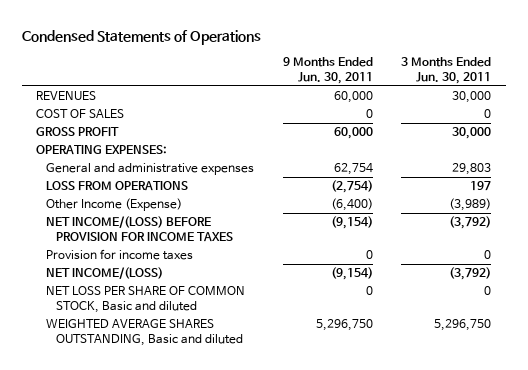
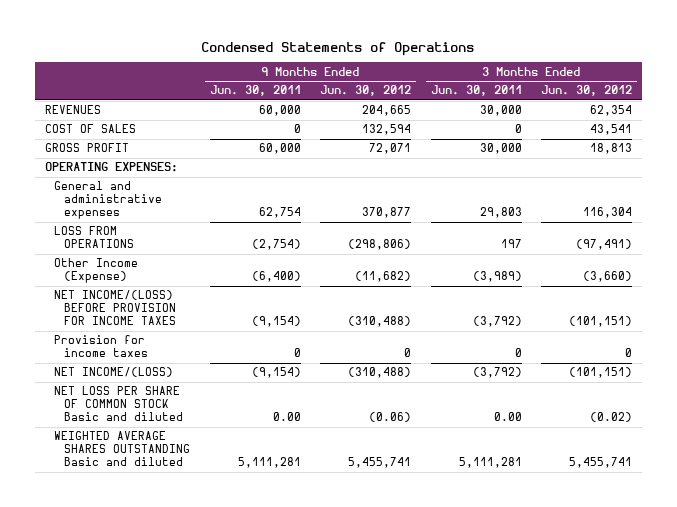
none -> [320,85,412,97] Jun. 30, 2012
none -> [541,85,633,97] Jun. 30, 2012
[46,286,246,314] NET LOSS PER SHARE OF COMMON STOCK, Basic and diluted -> [54,386,184,422] NET LOSS PER SHARE OF COMMON STOCK Basic and diluted
[365,286,373,296] 0 -> [272,412,301,422] 0.00
[484,286,492,296] 0 -> [493,412,522,422] 0.00
[46,319,244,347] WEIGHTED AVERAGE SHARES OUTSTANDING, Basic and diluted -> [54,431,191,467] WEIGHTED AVERAGE SHARES OUTSTANDING Basic and diluted
[315,319,373,332] 5,296,750 -> [237,457,301,469] 5,111,281
[434,319,492,332] 5,296,750 -> [458,457,522,469] 5,111,281

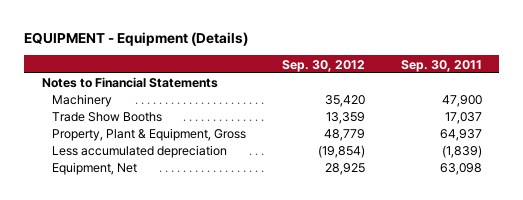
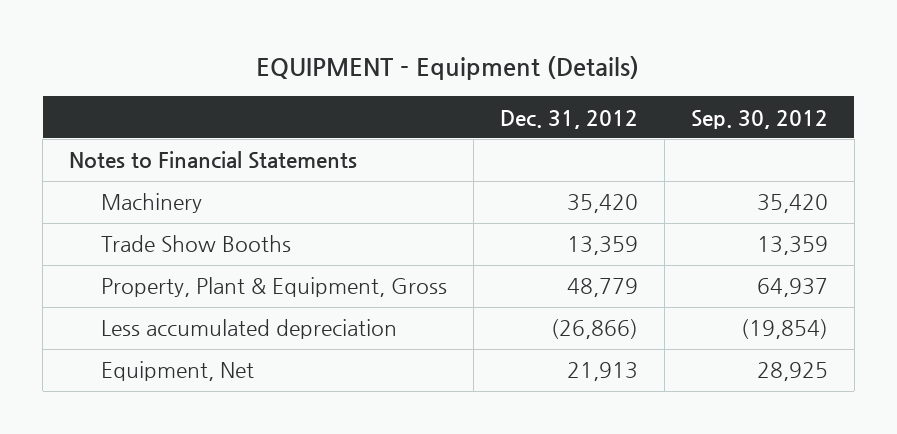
[400,59,482,72] Sep. 30, 2011 -> none
none -> [500,109,639,129] Dec. 31, 2012
[323,129,365,142] 48,779 -> [756,278,828,298] 64,937

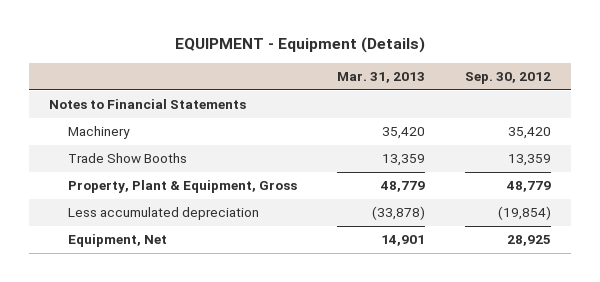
[500,109,639,129] Dec. 31, 2012 -> none
none -> [337,72,426,84] Mar. 31, 2013
[756,278,828,298] 64,937 -> [506,181,552,193] 48,779

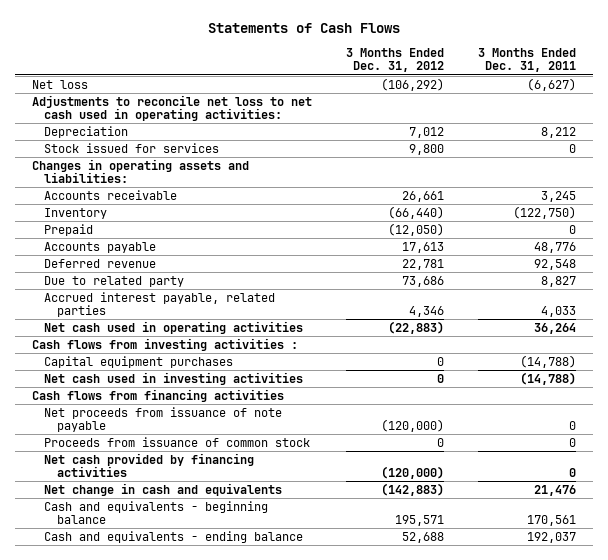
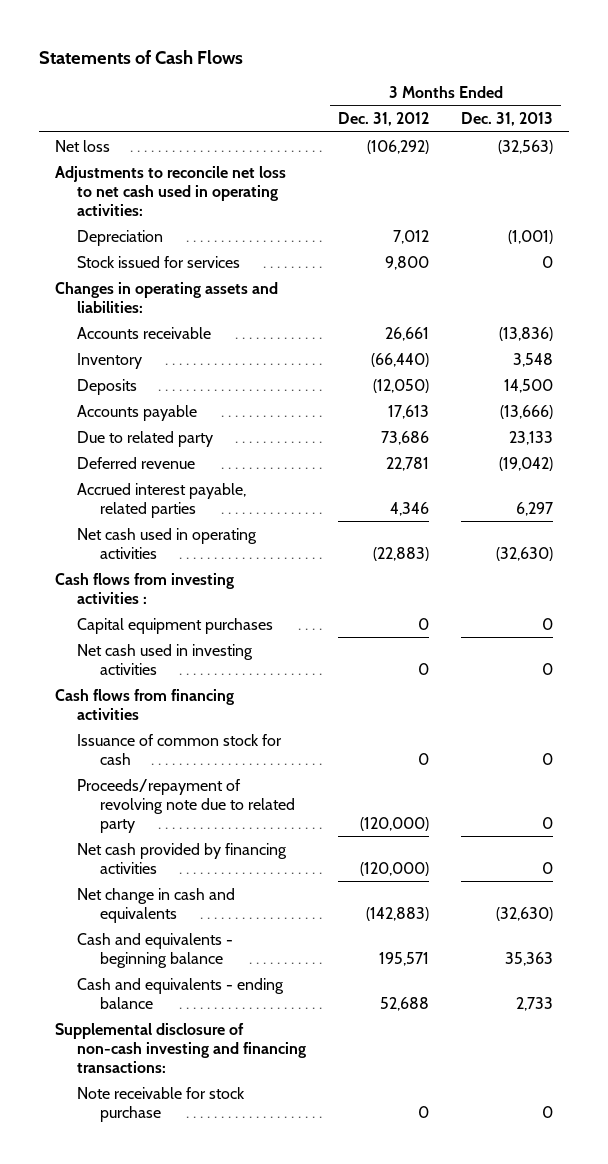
[478,47,577,73] 3 Months Ended Dec. 31, 2011 -> none
none -> [461,112,554,127] Dec. 31, 2013
[44,223,94,236] Prepaid -> [77,378,138,395] Deposits
[44,258,157,268] Deferred revenue -> [77,456,196,469] Deferred revenue
[44,406,283,433] Net proceeds from issuance of note payable -> none
[44,436,311,447] Proceeds from issuance of common stock -> [77,733,283,765] Issuance of common stock for cash
none -> [77,778,296,833] Proceeds/repayment of revolving note due to related party
none -> [54,1022,307,1073] Supplemental disclosure of non-cash investing and financing transactions:
none -> [77,1086,246,1122] Note receivable for stock purchase

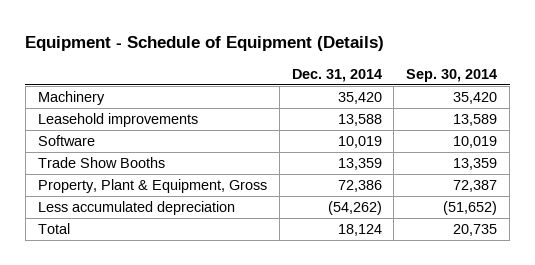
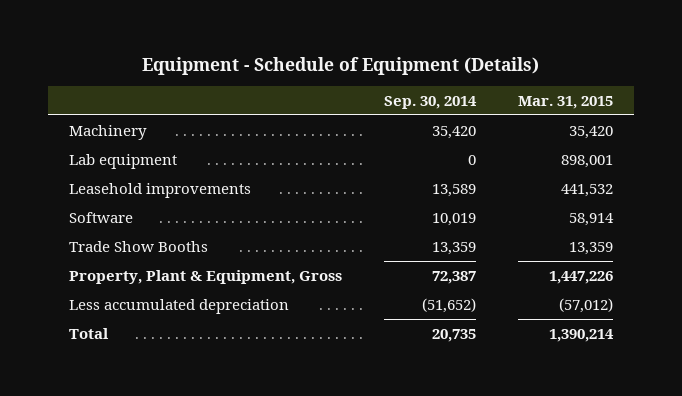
[291,68,382,82] Dec. 31, 2014 -> none
none -> [518,95,614,109] Mar. 31, 2015
none -> [68,153,177,169] Lab equipment

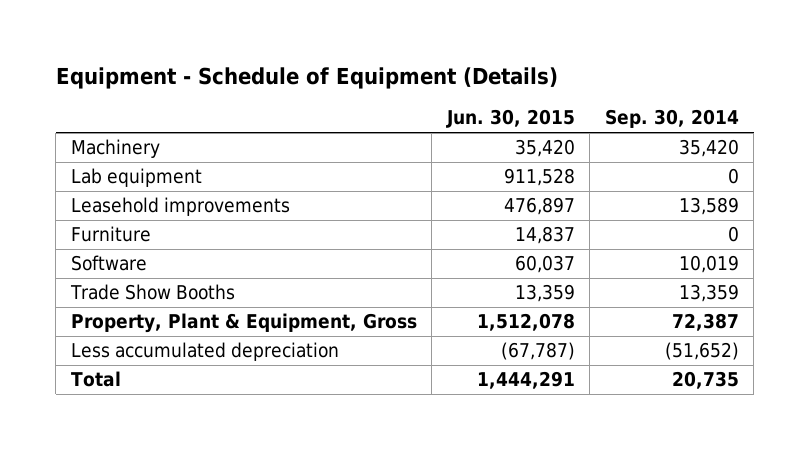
[518,95,614,109] Mar. 31, 2015 -> none
none -> [445,109,575,129] Jun. 30, 2015
none -> [70,226,151,243] Furniture

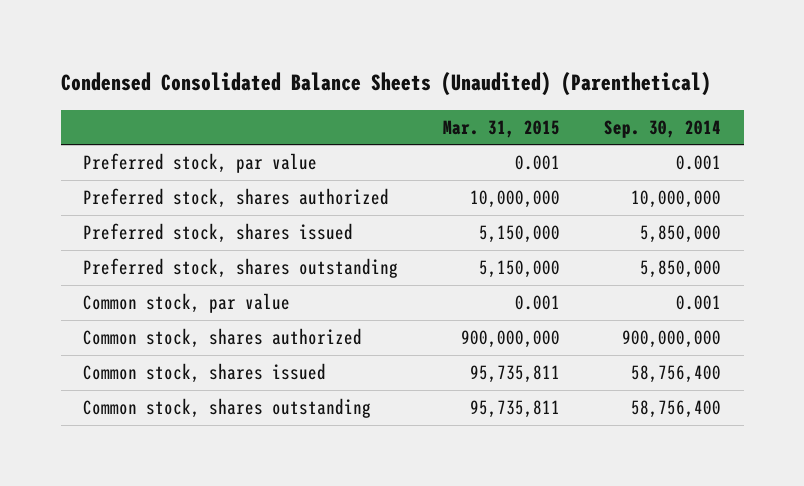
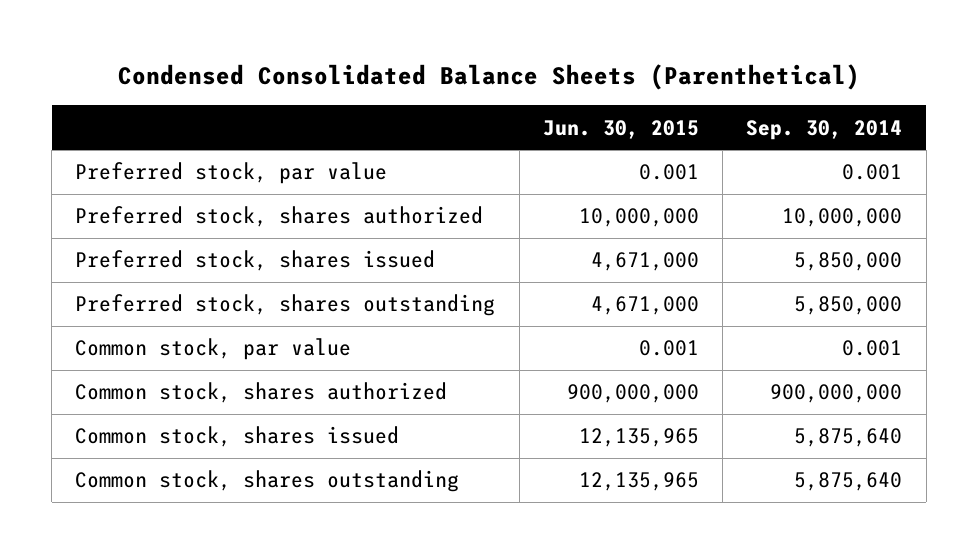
[60,72,711,97] Condensed Consolidated Balance Sheets (Unaudited) (Parenthetical) -> [117,64,860,91] Condensed Consolidated Balance Sheets (Parenthetical)
[442,119,560,138] Mar. 31, 2015 -> none
none -> [542,119,699,139] Jun. 30, 2015
[631,365,722,384] 58,756,400 -> [794,428,903,448] 5,875,640
[631,400,722,419] 58,756,400 -> [794,472,903,492] 5,875,640

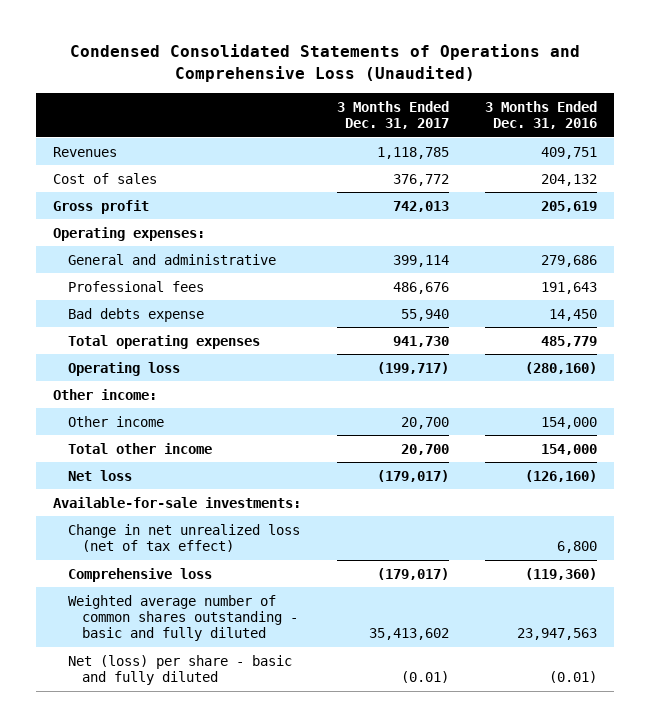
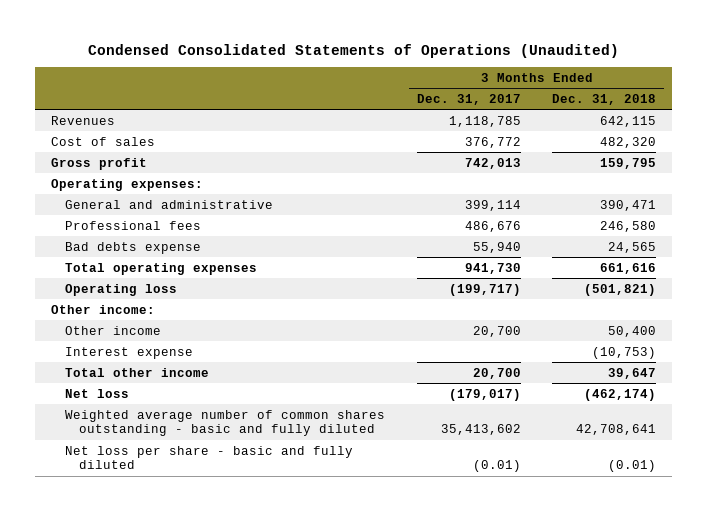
[69,44,580,83] Condensed Consolidated Statements of Operations and Comprehensive Loss (Unaudited) -> [87,43,619,58] Condensed Consolidated Statements of Operations (Unaudited)
[484,101,597,130] 3 Months Ended Dec. 31, 2016 -> none
none -> [552,94,657,106] Dec. 31, 2018
none -> [64,346,193,359] Interest expense
[53,496,302,508] Available-for-sale investments: -> none
[67,523,300,553] Change in net unrealized loss (net of tax effect) -> none
[67,567,212,582] Comprehensive loss -> none
[67,654,292,686] Net (loss) per share - basic and fully diluted -> [64,445,353,470] Net loss per share - basic and fully diluted

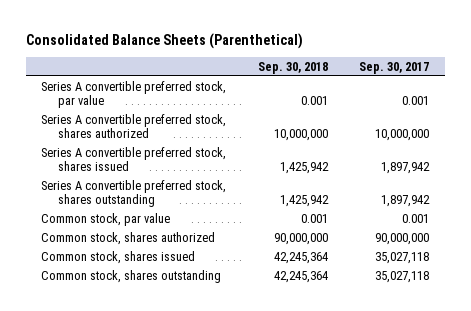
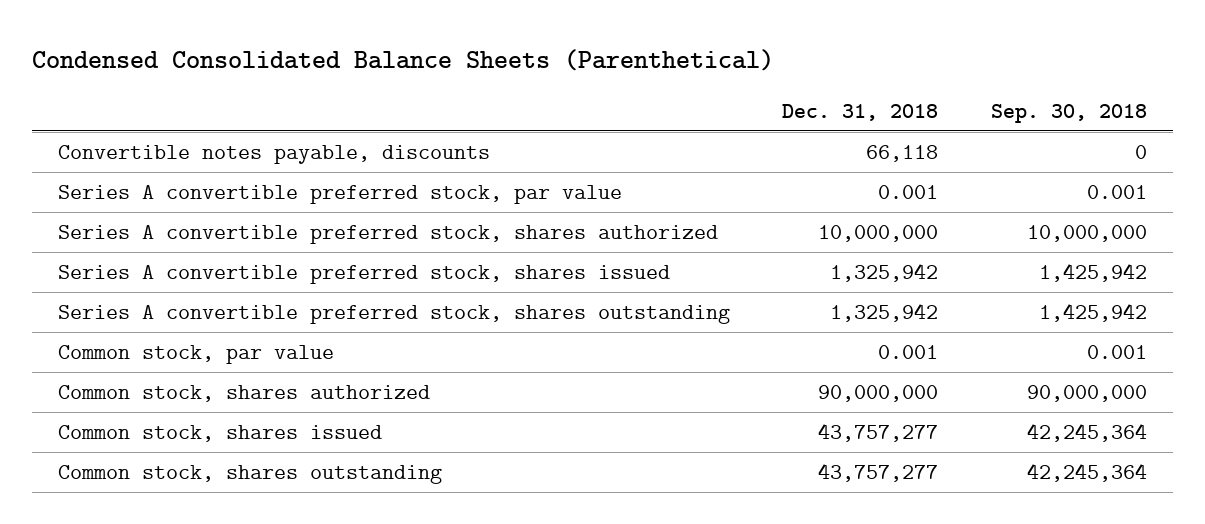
[25,32,303,49] Consolidated Balance Sheets (Parenthetical) -> [32,48,775,71] Condensed Consolidated Balance Sheets (Parenthetical)
[359,61,430,74] Sep. 30, 2017 -> none
none -> [782,103,939,121] Dec. 31, 2018
none -> [58,144,491,164] Convertible notes payable, discounts

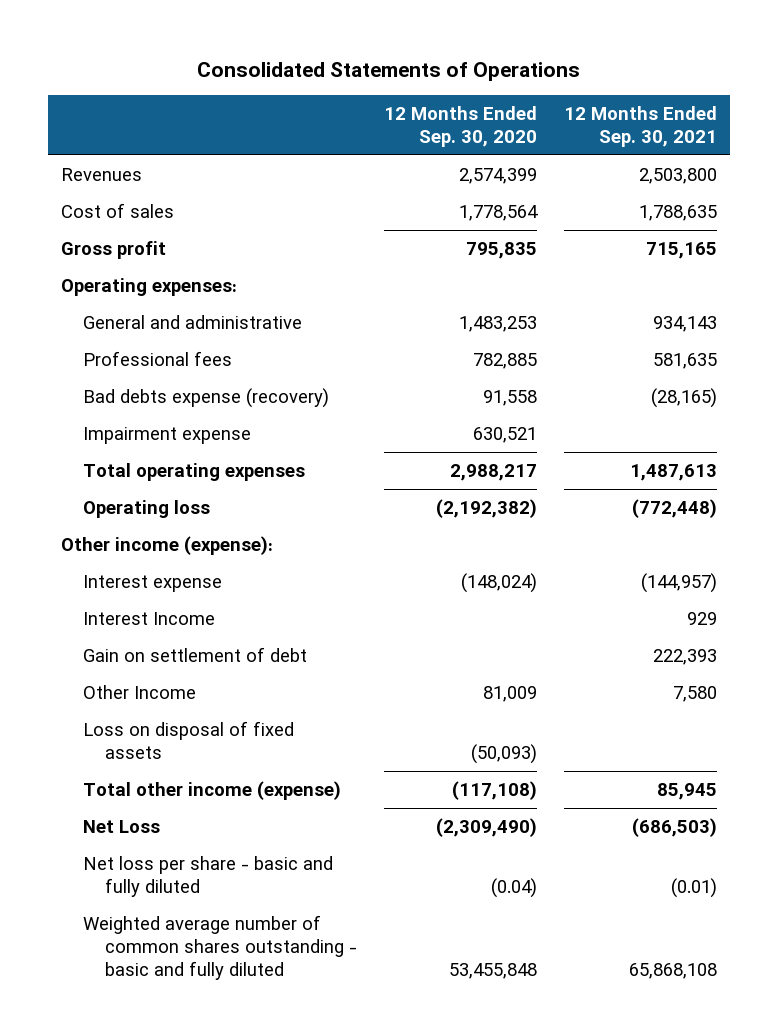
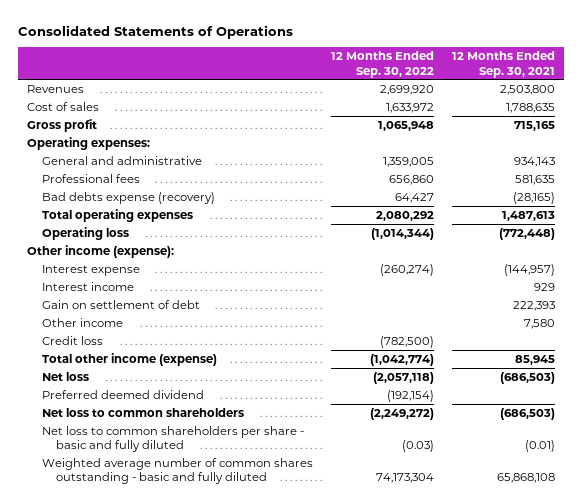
[383,105,537,147] 12 Months Ended Sep. 30, 2020 -> none
none -> [330,51,434,78] 12 Months Ended Sep. 30, 2022
[83,426,252,444] Impairment expense -> none
[83,611,216,625] Interest Income -> [41,281,134,291] Interest income
[83,720,295,759] Loss on disposal of fixed assets -> none
[83,684,197,699] Other Income -> [41,317,123,327] Other income
none -> [41,335,103,345] Credit loss
[83,819,161,833] Net Loss -> [41,371,89,381] Net loss
none -> [41,389,204,399] Preferred deemed dividend
none -> [41,407,244,417] Net loss to common shareholders
[83,855,334,897] Net loss per share - basic and fully diluted -> [41,425,304,453] Net loss to common shareholders per share - basic and fully diluted

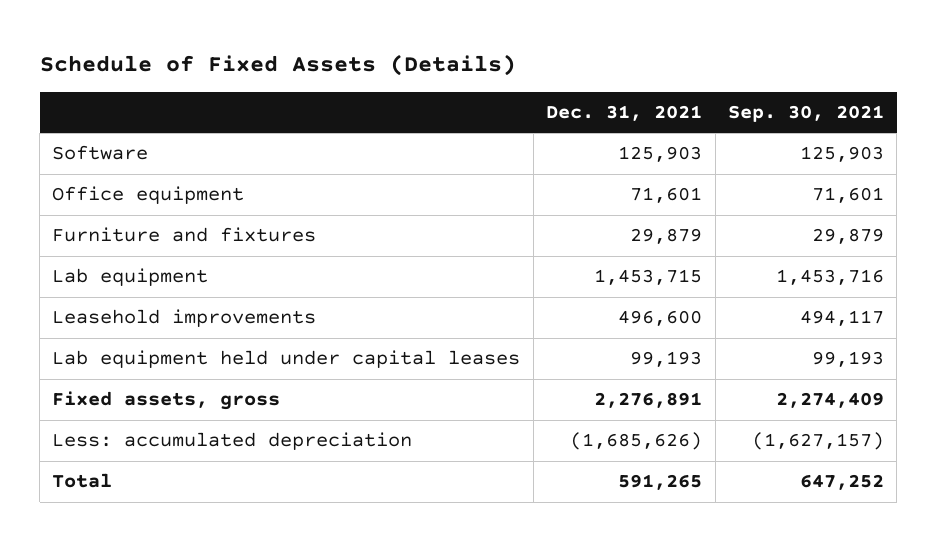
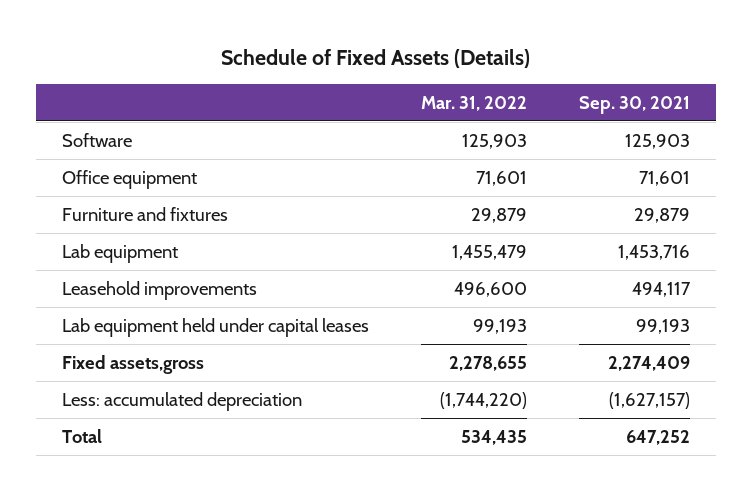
[546,104,703,121] Dec. 31, 2021 -> none
none -> [421,95,528,111] Mar. 31, 2022
[52,391,281,411] Fixed assets, gross -> [62,354,205,374] Fixed assets,gross

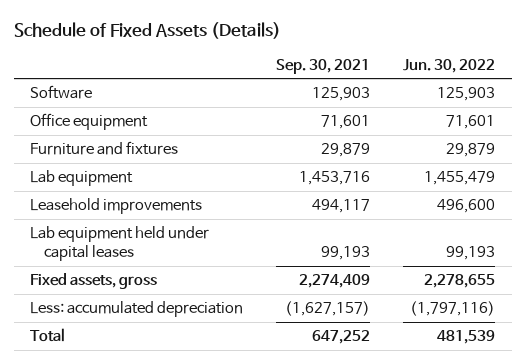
[421,95,528,111] Mar. 31, 2022 -> none
none -> [403,58,496,73] Jun. 30, 2022
[62,354,205,374] Fixed assets,gross -> [30,273,158,290] Fixed assets, gross

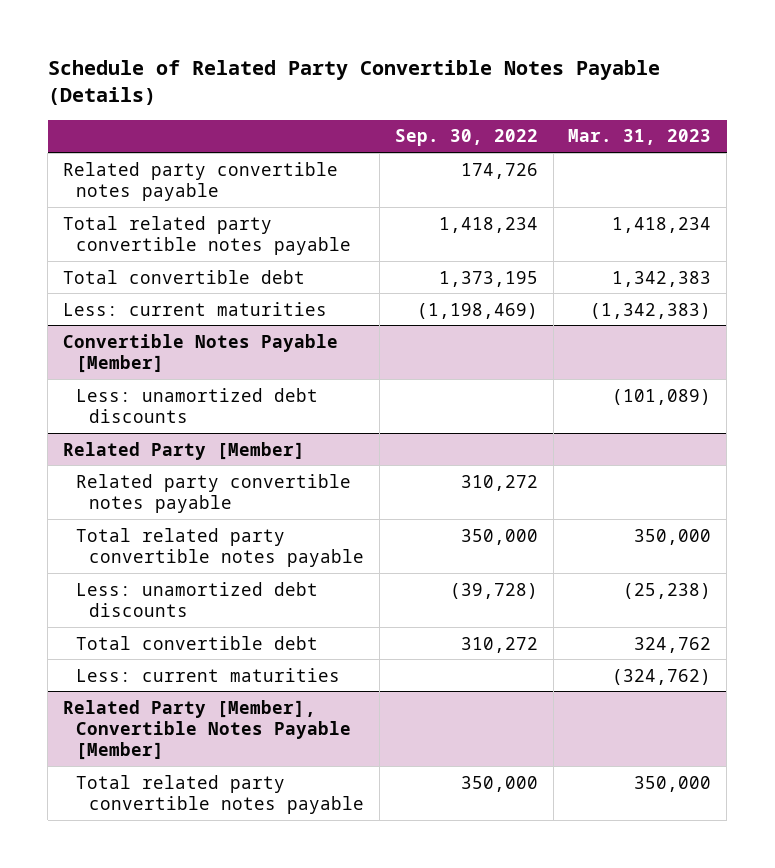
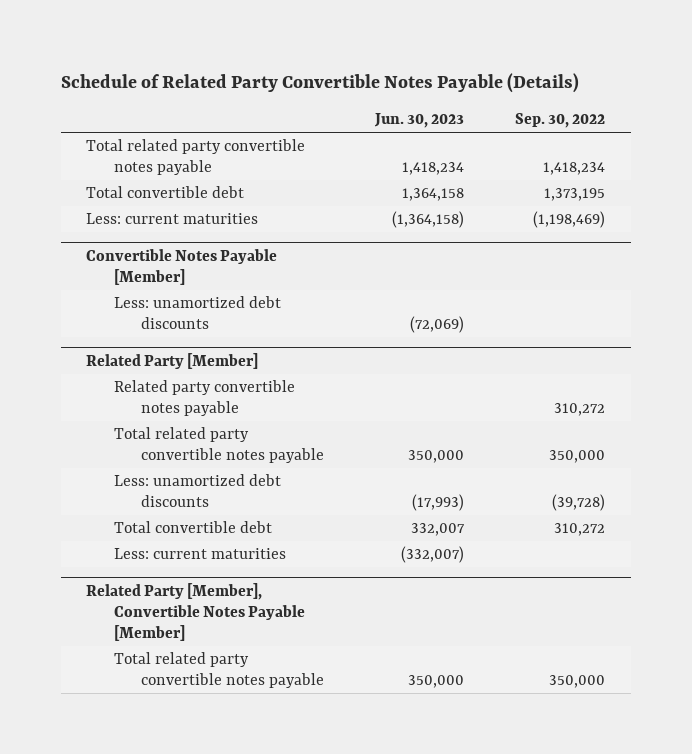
[568,129,712,146] Mar. 31, 2023 -> none
none -> [374,113,465,129] Jun. 30, 2023
[63,161,339,201] Related party convertible notes payable -> none

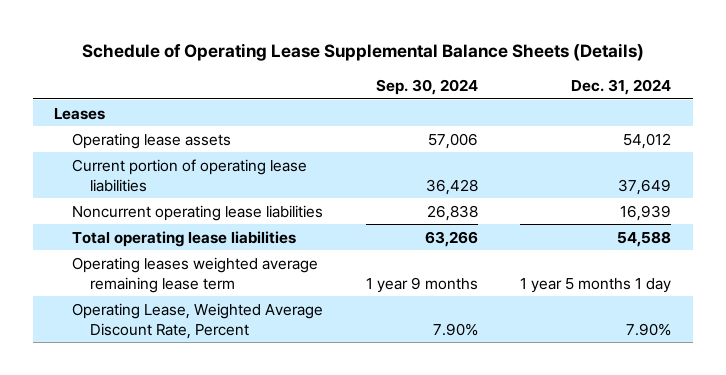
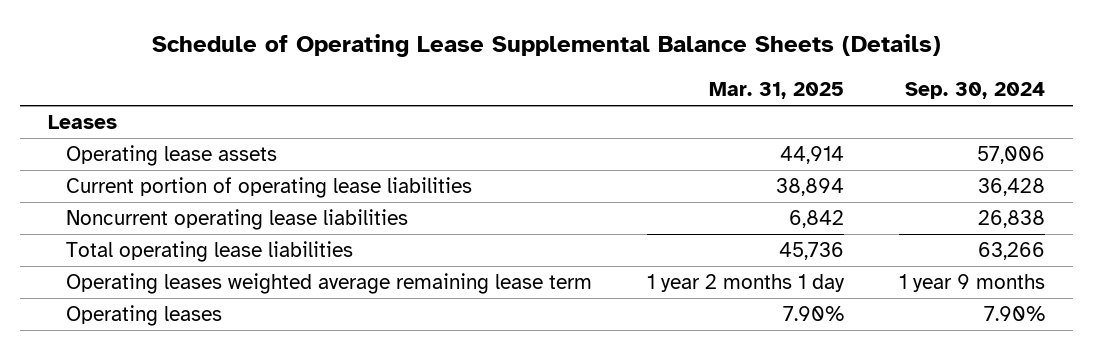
[571,79,672,96] Dec. 31, 2024 -> none
none -> [709,82,845,100] Mar. 31, 2025
[72,302,324,339] Operating Lease, Weighted Average Discount Rate, Percent -> [65,305,222,327] Operating leases

